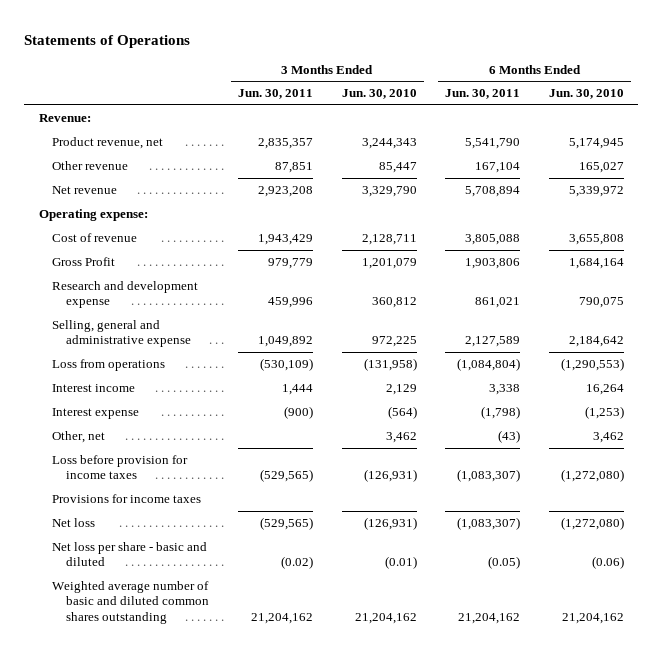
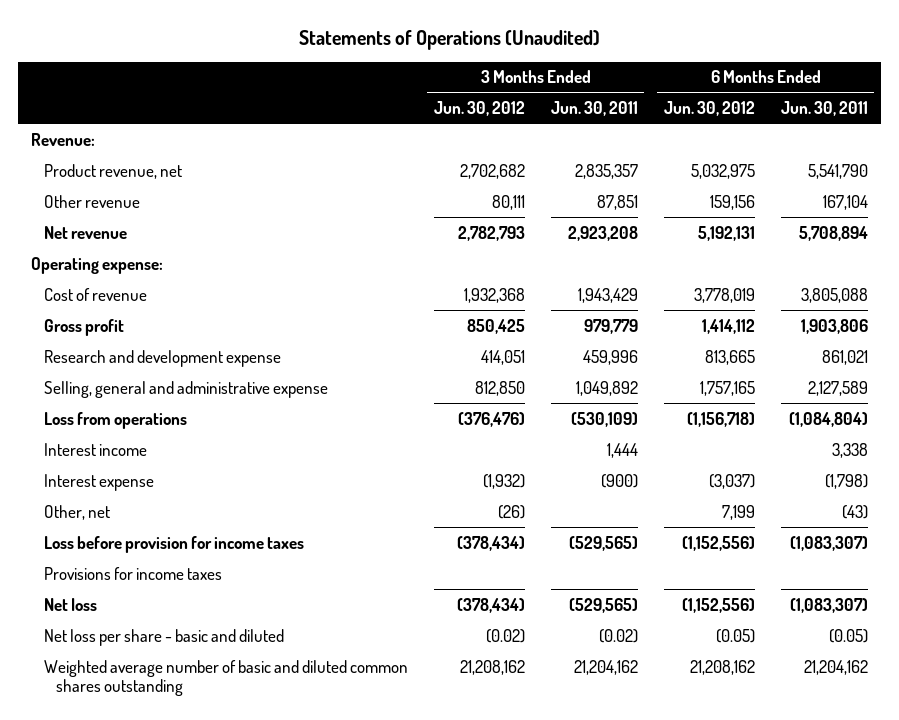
[24,34,191,48] Statements of Operations -> [298,29,600,50] Statements of Operations (Unaudited)
[341,89,417,100] Jun. 30, 2010 -> none
[548,89,624,100] Jun. 30, 2010 -> none
none -> [433,100,525,116] Jun. 30, 2012
none -> [663,100,755,116] Jun. 30, 2012
[52,257,116,267] Gross Profit -> [43,318,124,336] Gross profit

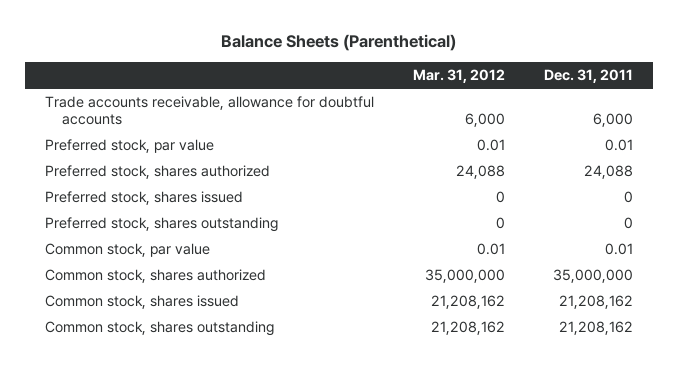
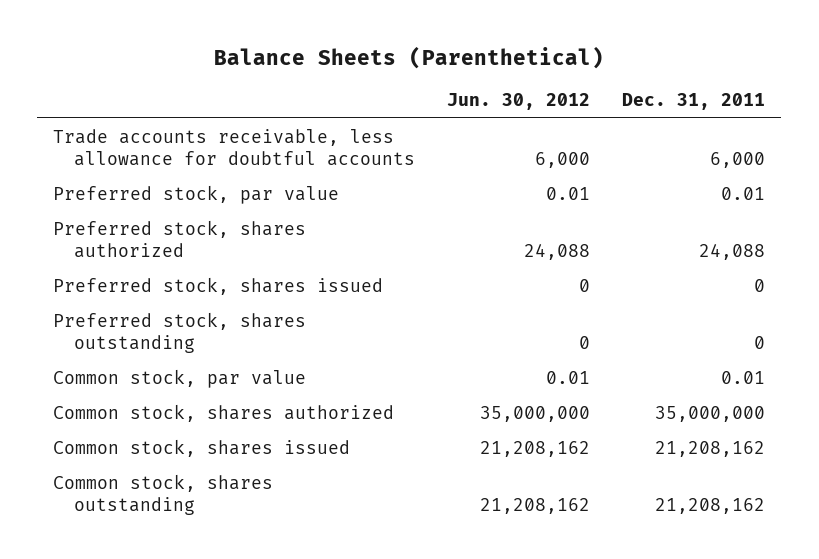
[412,69,505,84] Mar. 31, 2012 -> none
none -> [447,93,591,111] Jun. 30, 2012
[44,96,374,126] Trade accounts receivable, allowance for doubtful accounts -> [53,128,416,166] Trade accounts receivable, less allowance for doubtful accounts

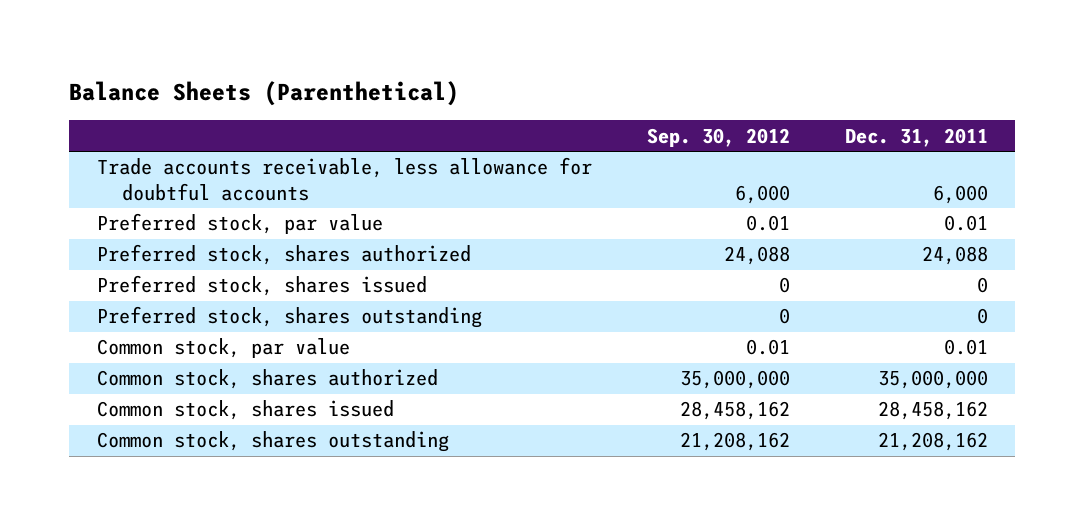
[447,93,591,111] Jun. 30, 2012 -> none
none -> [646,127,790,147] Sep. 30, 2012
[655,440,766,457] 21,208,162 -> [877,401,988,421] 28,458,162

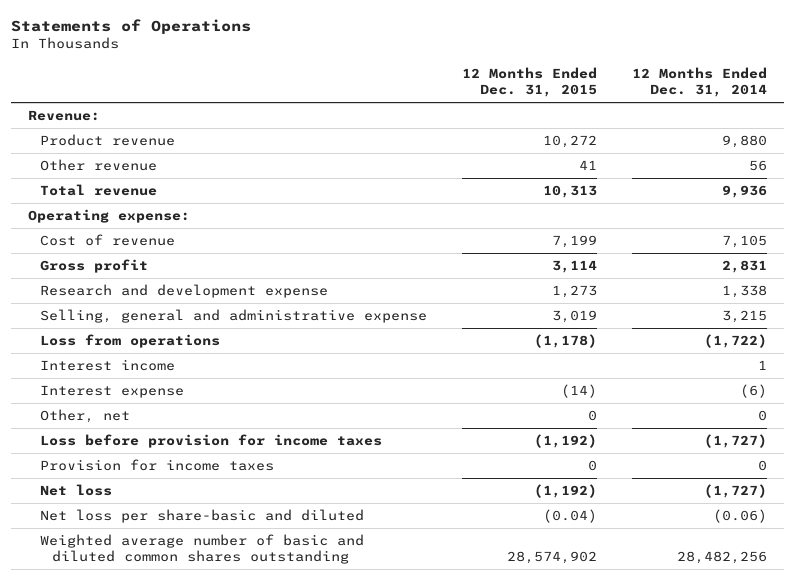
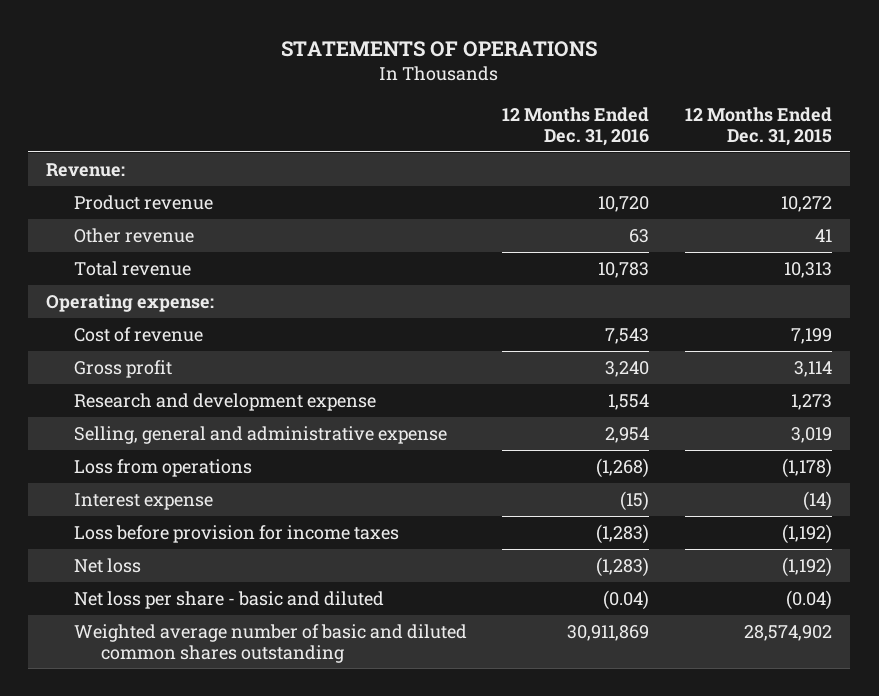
[10,18,251,34] Statements of Operations -> [281,41,598,58] STATEMENTS OF OPERATIONS
[631,66,767,97] 12 Months Ended Dec. 31, 2014 -> none
none -> [502,107,650,146] 12 Months Ended Dec. 31, 2016
[39,359,175,372] Interest income -> none
[39,409,130,424] Other, net -> none
[39,459,274,472] Provision for income taxes -> none
[39,509,364,524] Net loss per share-basic and diluted -> [73,590,384,609] Net loss per share - basic and diluted

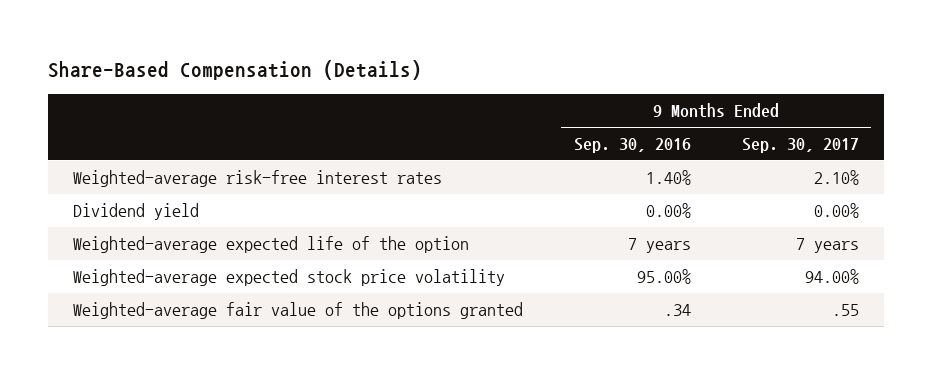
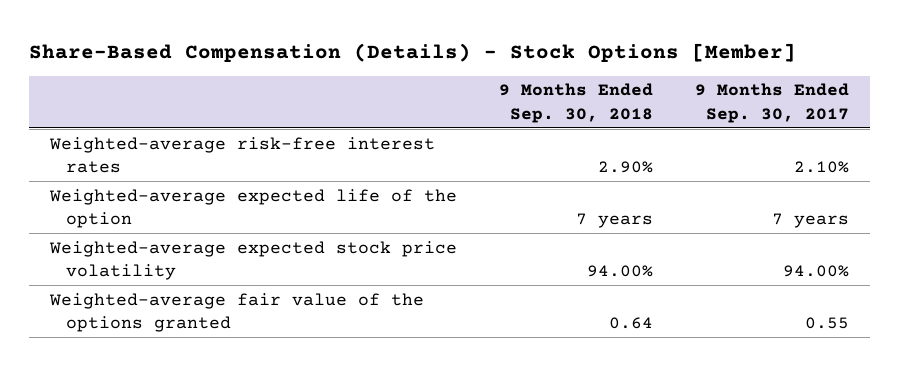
[47,59,422,80] Share-Based Compensation (Details) -> [29,42,797,62] Share-Based Compensation (Details) - Stock Options [Member]
[573,138,691,154] Sep. 30, 2016 -> none
none -> [499,83,654,123] 9 Months Ended Sep. 30, 2018
[73,203,200,221] Dividend yield -> none
[831,304,859,317] .55 -> [805,316,850,329] 0.55

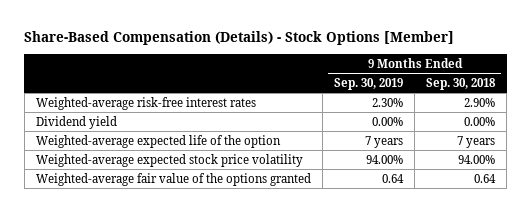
[695,83,850,123] 9 Months Ended Sep. 30, 2017 -> none
none -> [334,77,404,90] Sep. 30, 2019
none -> [36,115,118,129] Dividend yield

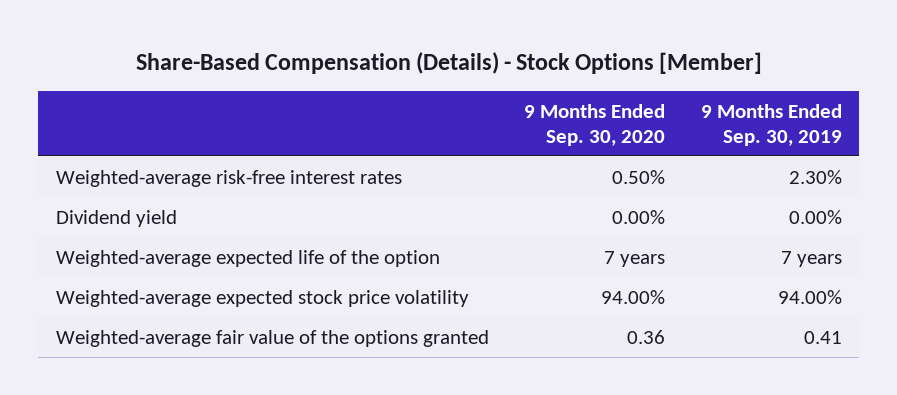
[426,77,497,90] Sep. 30, 2018 -> none
none -> [524,103,666,146] 9 Months Ended Sep. 30, 2020
[382,173,405,183] 0.64 -> [803,330,842,344] 0.41

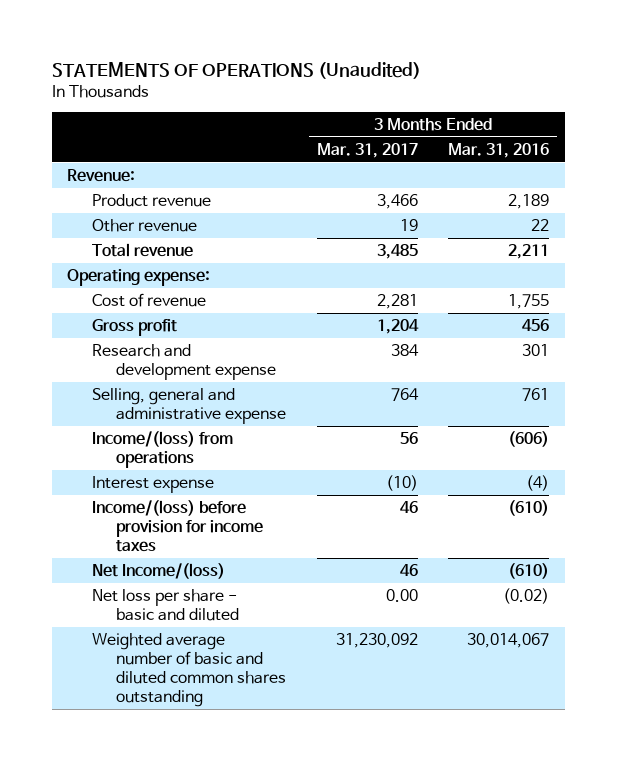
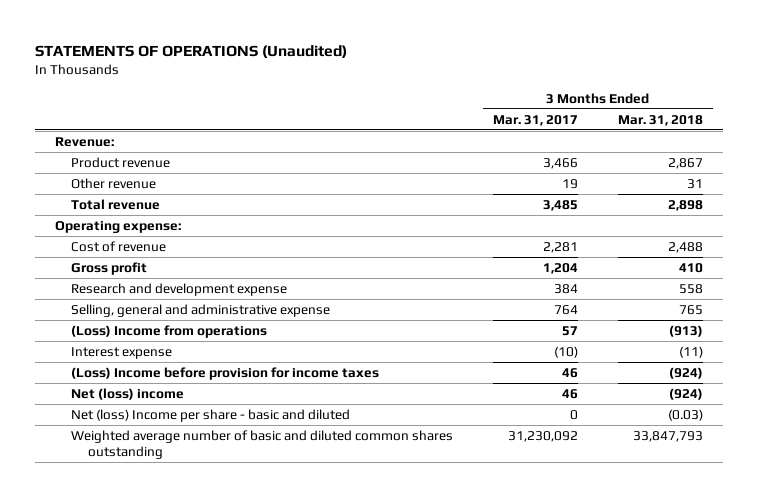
[448,142,550,158] Mar. 31, 2016 -> none
none -> [617,114,703,126] Mar. 31, 2018
[91,430,233,469] Income/(loss) from operations -> [71,324,268,338] (Loss) Income from operations
[399,431,418,444] 56 -> [562,325,579,336] 57
[91,499,264,553] Income/(loss) before provision for income taxes -> [71,366,380,380] (Loss) Income before provision for income taxes
[91,562,225,579] Net Income/(loss) -> [71,387,185,400] Net (loss) income
[91,588,240,622] Net loss per share - basic and diluted -> [71,408,351,422] Net (loss) Income per share - basic and diluted
[385,588,418,602] 0.00 -> [570,409,579,420] 0

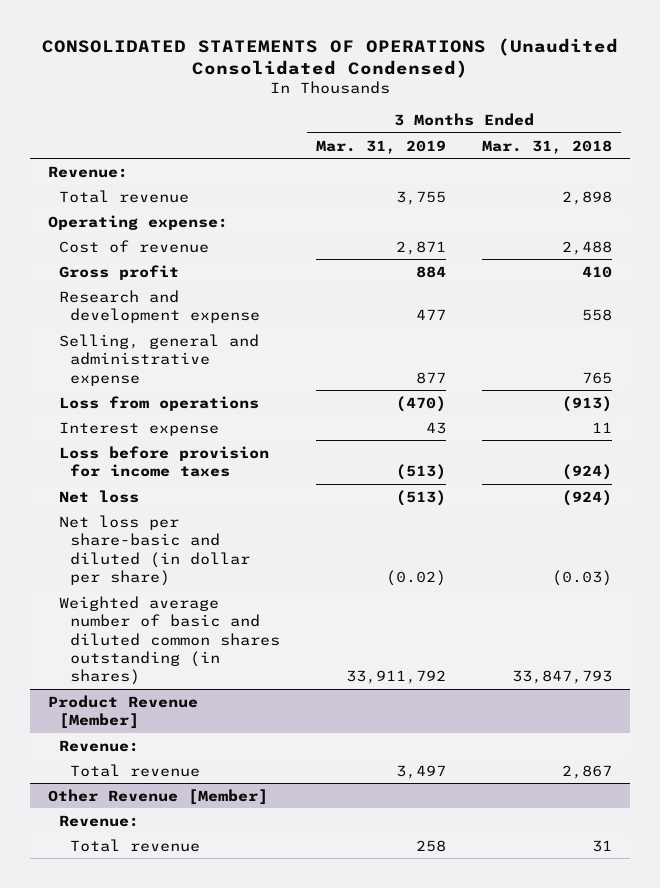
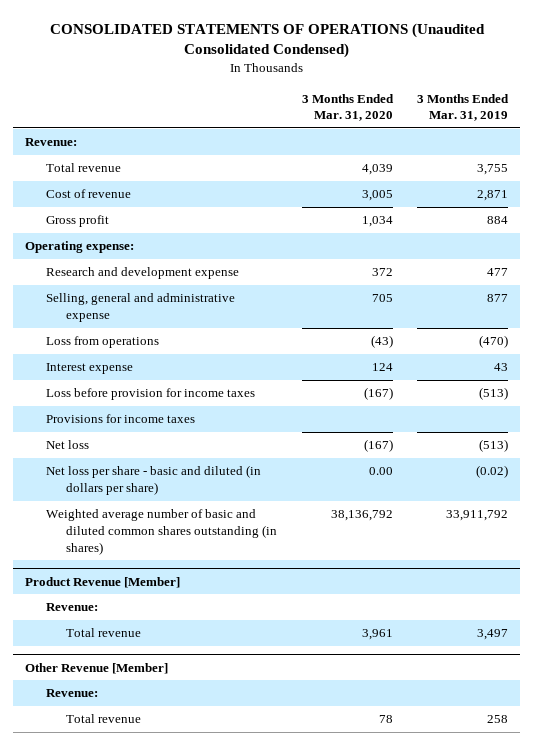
[482,139,613,154] Mar. 31, 2018 -> none
none -> [301,93,394,122] 3 Months Ended Mar. 31, 2020
[47,214,228,230] Operating expense: -> [25,241,135,254] Operating expense:
none -> [45,414,195,424] Provisions for income taxes
[58,514,251,587] Net loss per share-basic and diluted (in dollar per share) -> [45,465,261,495] Net loss per share - basic and diluted (in dollars per share)

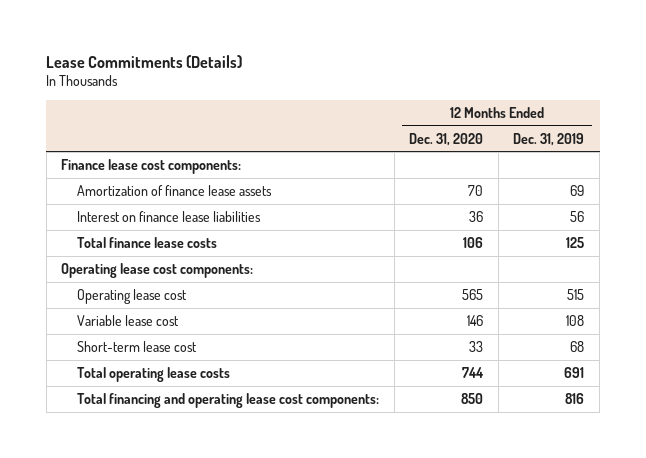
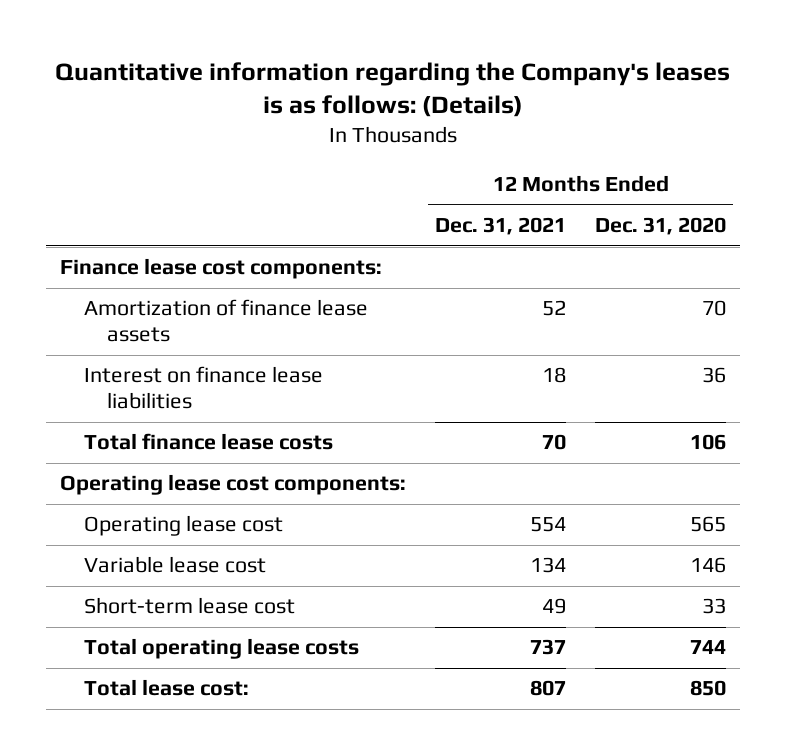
[46,54,243,68] Lease Commitments (Details) -> [55,61,731,118] Quantitative information regarding the Company's leases is as follows: (Details)
[513,132,585,146] Dec. 31, 2019 -> none
none -> [435,217,567,236] Dec. 31, 2021
[77,392,380,408] Total financing and operating lease cost components: -> [83,679,249,697] Total lease cost:

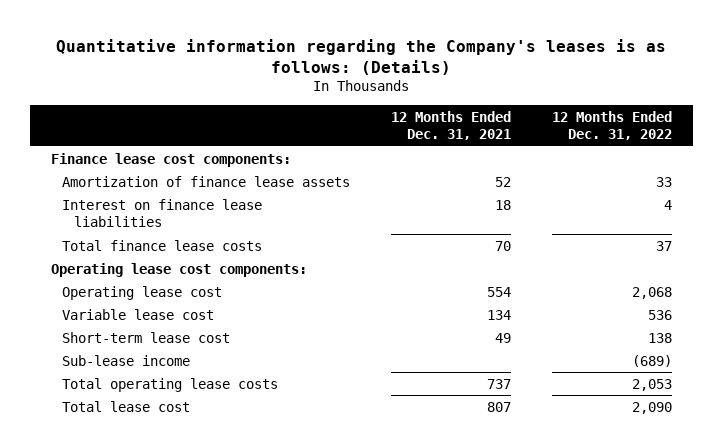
[595,217,727,236] Dec. 31, 2020 -> none
none -> [552,110,673,141] 12 Months Ended Dec. 31, 2022
none -> [62,354,191,366] Sub-lease income
[83,679,249,697] Total lease cost: -> [62,400,191,412] Total lease cost

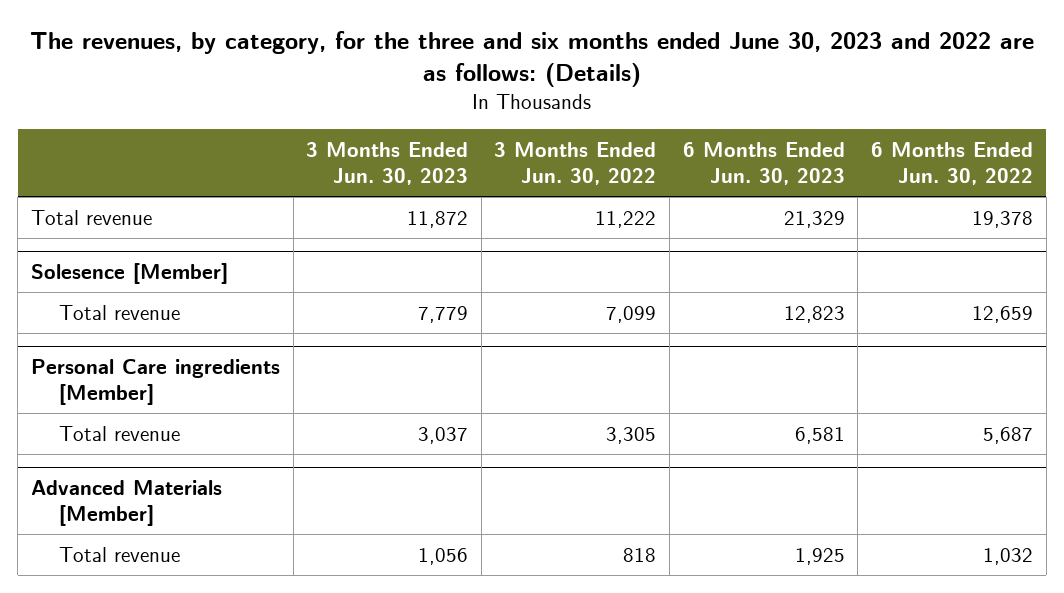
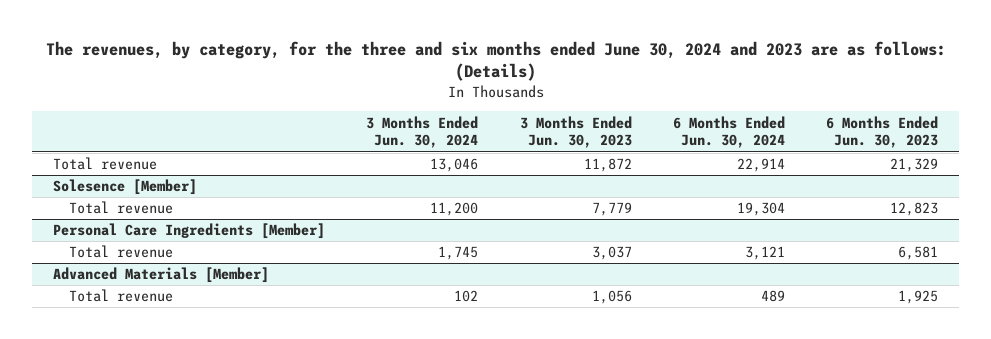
[29,31,1034,88] The revenues, by category, for the three and six months ended June 30, 2023 and 2022 are as follows: (Details) -> [45,40,946,82] The revenues, by category, for the three and six months ended June 30, 2024 and 2023 are as follows: (Details)
[494,141,657,185] 3 Months Ended Jun. 30, 2022 -> none
[870,141,1033,185] 6 Months Ended Jun. 30, 2022 -> none
none -> [366,115,479,149] 3 Months Ended Jun. 30, 2024
none -> [673,115,786,149] 6 Months Ended Jun. 30, 2024
[30,358,280,405] Personal Care ingredients [Member] -> [52,223,325,240] Personal Care Ingredients [Member]

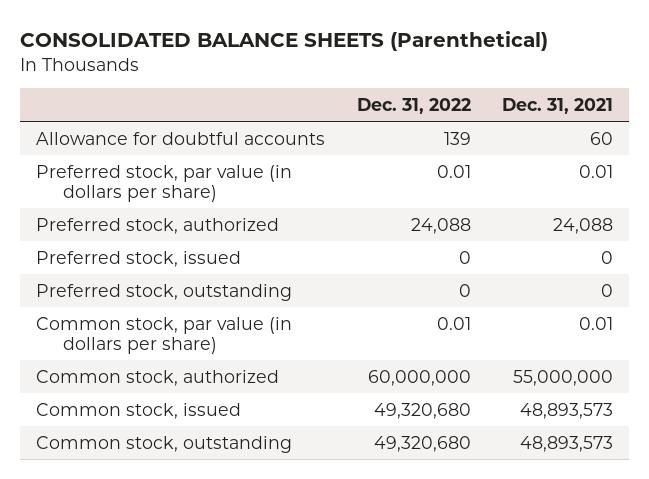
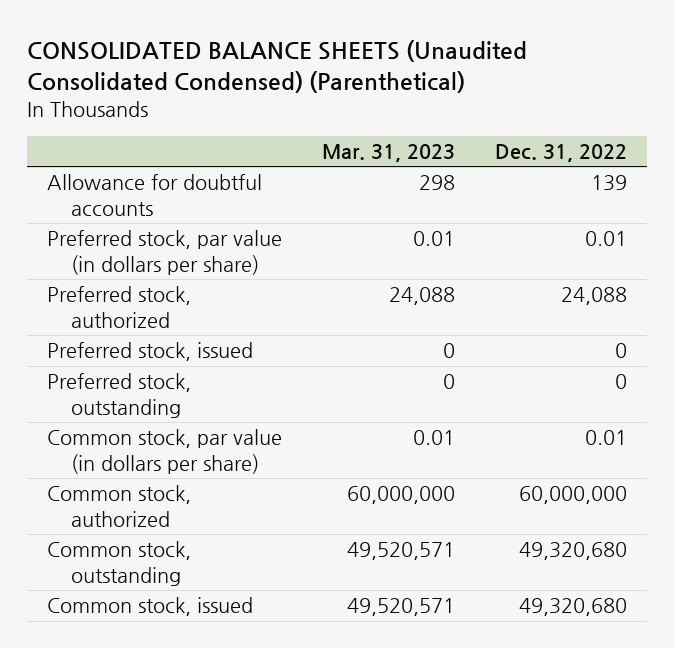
[20,31,549,52] CONSOLIDATED BALANCE SHEETS (Parenthetical) -> [27,40,528,93] CONSOLIDATED BALANCE SHEETS (Unaudited Consolidated Condensed) (Parenthetical)
[502,97,614,114] Dec. 31, 2021 -> none
none -> [322,143,456,162] Mar. 31, 2023
[36,402,242,419] Common stock, issued -> [47,597,254,617] Common stock, issued

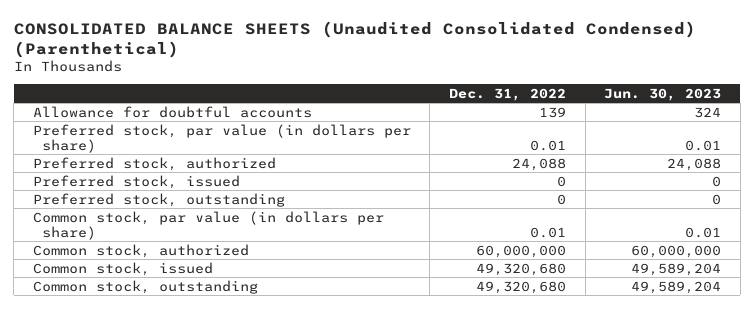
[322,143,456,162] Mar. 31, 2023 -> none
none -> [604,87,722,101] Jun. 30, 2023
[47,541,192,586] Common stock, outstanding -> [32,279,258,294] Common stock, outstanding

